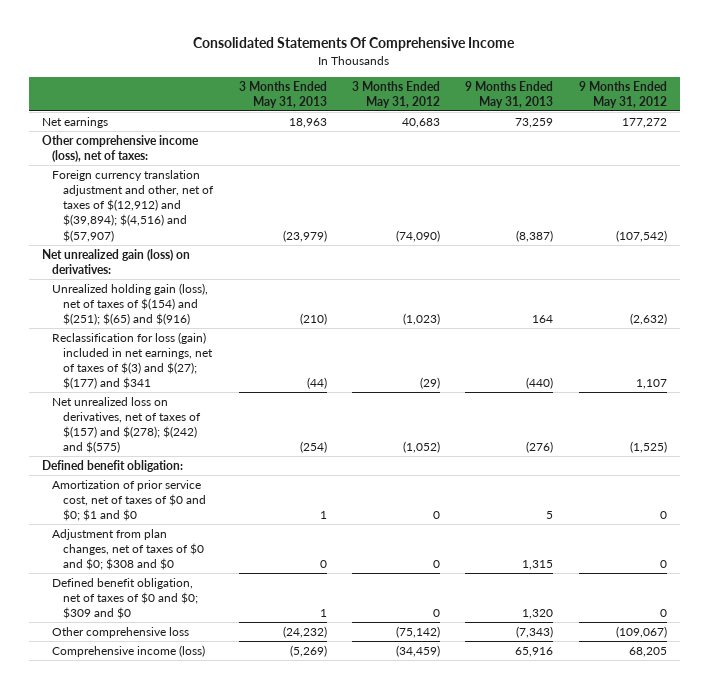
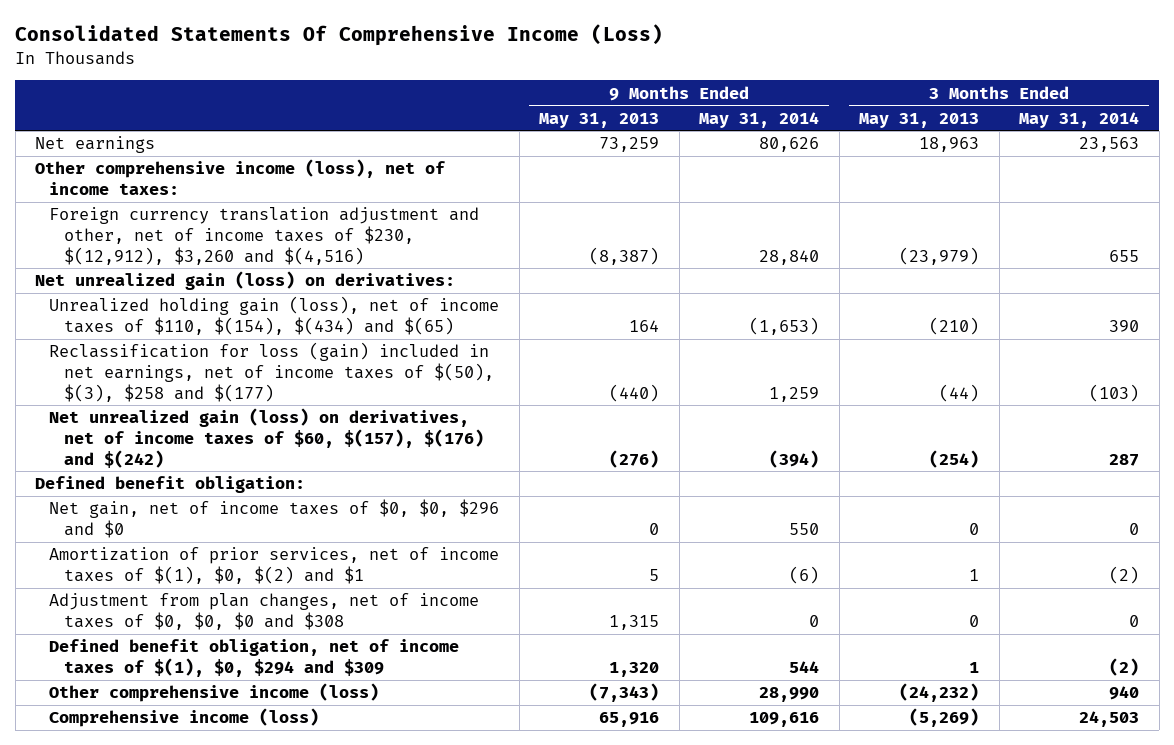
[193,37,516,52] Consolidated Statements Of Comprehensive Income -> [15,24,664,47] Consolidated Statements Of Comprehensive Income (Loss)
[351,80,440,108] 3 Months Ended May 31, 2012 -> none
[578,80,667,108] 9 Months Ended May 31, 2012 -> none
none -> [699,111,820,128] May 31, 2014
none -> [1019,111,1140,128] May 31, 2014
[41,134,199,163] Other comprehensive income (loss), net of taxes: -> [35,159,446,195] Other comprehensive income (loss), net of income taxes:
[52,169,215,242] Foreign currency translation adjustment and other, net of taxes of $(12,912) and $(39,894); $(4,516) and $(57,907) -> [49,207,480,265] Foreign currency translation adjustment and other, net of income taxes of $230, $(12,912), $3,260 and $(4,516)
[52,282,209,326] Unrealized holding gain (loss), net of taxes of $(154) and $(251); $(65) and $(916) -> [49,296,500,335] Unrealized holding gain (loss), net of income taxes of $110, $(154), $(434) and $(65)
[52,331,214,390] Reclassification for loss (gain) included in net earnings, net of taxes of $(3) and $(27); $(177) and $341 -> [49,342,494,402] Reclassification for loss (gain) included in net earnings, net of income taxes of $(50), $(3), $258 and $(177)
[52,396,202,454] Net unrealized loss on derivatives, net of taxes of $(157) and $(278); $(242) and $(575) -> [49,408,484,468] Net unrealized gain (loss) on derivatives, net of income taxes of $60, $(157), $(176) and $(242)
none -> [49,499,500,538] Net gain, net of income taxes of $0, $0, $296 and $0
[52,479,207,522] Amortization of prior service cost, net of taxes of $0 and $0; $1 and $0 -> [49,547,500,584] Amortization of prior services, net of income taxes of $(1), $0, $(2) and $1
[52,528,205,571] Adjustment from plan changes, net of taxes of $0 and $0; $308 and $0 -> [49,593,480,630] Adjustment from plan changes, net of income taxes of $0, $0, $0 and $308
[52,577,199,620] Defined benefit obligation, net of taxes of $0 and $0; $309 and $0 -> [49,639,460,677] Defined benefit obligation, net of income taxes of $(1), $0, $294 and $309
[52,626,190,638] Other comprehensive loss -> [49,683,380,703] Other comprehensive income (loss)

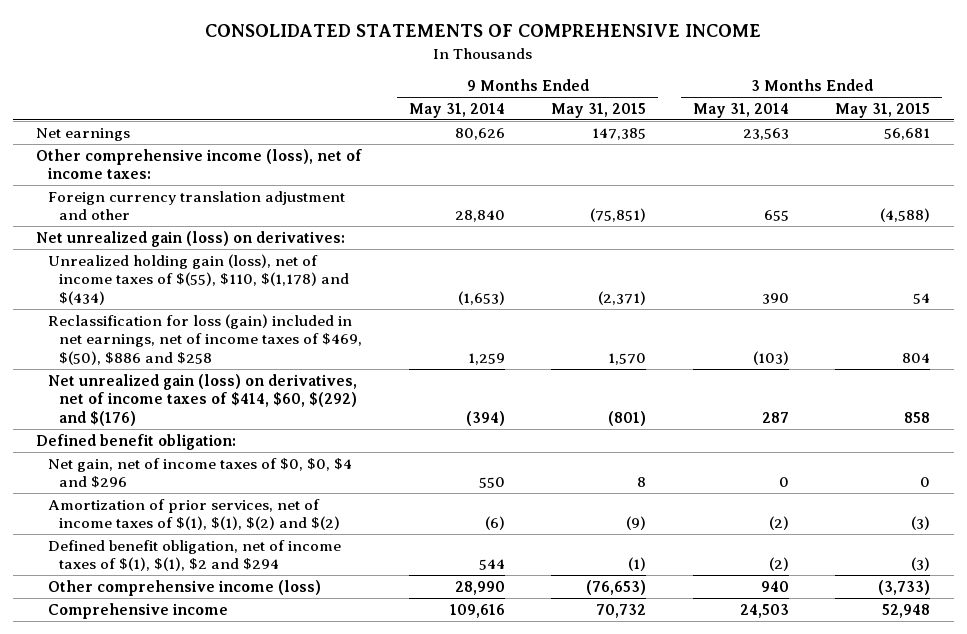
[15,24,664,47] Consolidated Statements Of Comprehensive Income (Loss) -> [205,24,762,38] CONSOLIDATED STATEMENTS OF COMPREHENSIVE INCOME
[539,112,660,128] May 31, 2013 -> none
[859,112,980,128] May 31, 2013 -> none
none -> [551,102,647,118] May 31, 2015
none -> [835,102,931,118] May 31, 2015
[49,207,480,265] Foreign currency translation adjustment and other, net of income taxes of $230, $(12,912), $3,260 and $(4,516) -> [47,190,345,221] Foreign currency translation adjustment and other
[49,296,500,335] Unrealized holding gain (loss), net of income taxes of $110, $(154), $(434) and $(65) -> [47,253,349,305] Unrealized holding gain (loss), net of income taxes of $(55), $110, $(1,178) and $(434)
[49,342,494,402] Reclassification for loss (gain) included in net earnings, net of income taxes of $(50), $(3), $258 and $(177) -> [47,313,362,365] Reclassification for loss (gain) included in net earnings, net of income taxes of $469, $(50), $886 and $258
[49,408,484,468] Net unrealized gain (loss) on derivatives, net of income taxes of $60, $(157), $(176) and $(242) -> [47,373,357,426] Net unrealized gain (loss) on derivatives, net of income taxes of $414, $60, $(292) and $(176)
[49,593,480,630] Adjustment from plan changes, net of income taxes of $0, $0, $0 and $308 -> none
[49,499,500,538] Net gain, net of income taxes of $0, $0, $296 and $0 -> [47,457,352,489] Net gain, net of income taxes of $0, $0, $4 and $296
[49,547,500,584] Amortization of prior services, net of income taxes of $(1), $0, $(2) and $1 -> [47,498,340,531] Amortization of prior services, net of income taxes of $(1), $(1), $(2) and $(2)
[49,639,460,677] Defined benefit obligation, net of income taxes of $(1), $0, $294 and $309 -> [47,539,341,572] Defined benefit obligation, net of income taxes of $(1), $(1), $2 and $294
[49,708,320,728] Comprehensive income (loss) -> [47,602,228,619] Comprehensive income

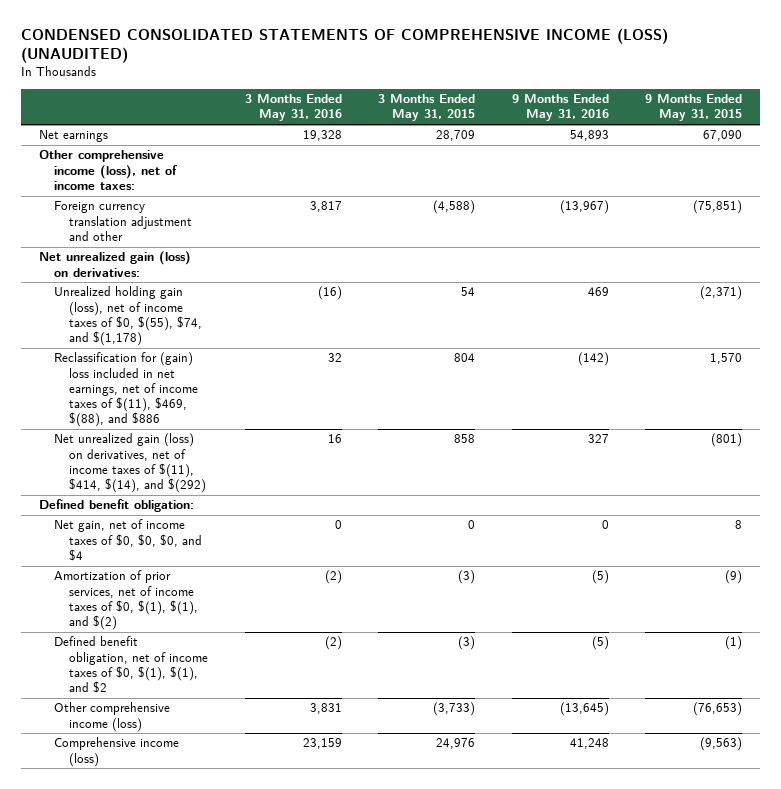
[205,24,762,38] CONSOLIDATED STATEMENTS OF COMPREHENSIVE INCOME -> [20,27,668,64] CONDENSED CONSOLIDATED STATEMENTS OF COMPREHENSIVE INCOME (LOSS) (UNAUDITED)
[408,102,505,118] May 31, 2014 -> none
[692,102,789,118] May 31, 2014 -> none
none -> [244,94,342,122] 3 Months Ended May 31, 2016
none -> [511,94,609,122] 9 Months Ended May 31, 2016
[592,127,647,140] 147,385 -> [703,130,743,142] 67,090
[884,127,931,140] 56,681 -> [436,130,476,142] 28,709
[47,253,349,305] Unrealized holding gain (loss), net of income taxes of $(55), $110, $(1,178) and $(434) -> [54,286,203,347] Unrealized holding gain (loss), net of income taxes of $0, $(55), $74, and $(1,178)
[47,313,362,365] Reclassification for loss (gain) included in net earnings, net of income taxes of $469, $(50), $886 and $258 -> [54,352,199,428] Reclassification for (gain) loss included in net earnings, net of income taxes of $(11), $469, $(88), and $886
[47,373,357,426] Net unrealized gain (loss) on derivatives, net of income taxes of $414, $60, $(292) and $(176) -> [54,433,207,494] Net unrealized gain (loss) on derivatives, net of income taxes of $(11), $414, $(14), and $(292)
[47,457,352,489] Net gain, net of income taxes of $0, $0, $4 and $296 -> [54,519,203,561] Net gain, net of income taxes of $0, $0, $0, and $4
[47,498,340,531] Amortization of prior services, net of income taxes of $(1), $(1), $(2) and $(2) -> [54,570,199,631] Amortization of prior services, net of income taxes of $0, $(1), $(1), and $(2)
[47,539,341,572] Defined benefit obligation, net of income taxes of $(1), $(1), $2 and $294 -> [54,636,209,694] Defined benefit obligation, net of income taxes of $0, $(1), $(1), and $2
[47,602,228,619] Comprehensive income -> [54,737,180,767] Comprehensive income (loss)
[596,603,647,618] 70,732 -> [700,737,743,752] (9,563)
[882,603,931,618] 52,948 -> [436,738,476,750] 24,976

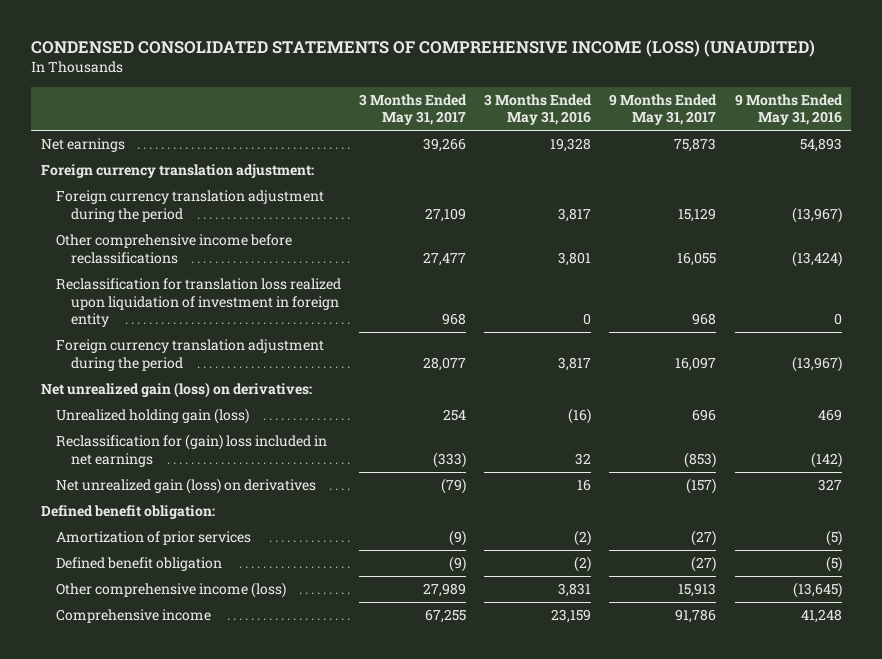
[378,94,476,122] 3 Months Ended May 31, 2015 -> none
[645,94,743,122] 9 Months Ended May 31, 2015 -> none
none -> [358,93,467,126] 3 Months Ended May 31, 2017
none -> [609,93,718,126] 9 Months Ended May 31, 2017
[38,150,178,190] Other comprehensive income (loss), net of income taxes: -> none
none -> [40,164,314,179] Foreign currency translation adjustment:
none -> [55,190,324,222] Foreign currency translation adjustment during the period
none -> [55,234,292,264] Other comprehensive income before reclassifications
none -> [55,278,341,328] Reclassification for translation loss realized upon liquidation of investment in foreign entity
[54,201,193,241] Foreign currency translation adjustment and other -> [55,339,324,371] Foreign currency translation adjustment during the period
[54,286,203,347] Unrealized holding gain (loss), net of income taxes of $0, $(55), $74, and $(1,178) -> [55,408,249,425] Unrealized holding gain (loss)
[54,352,199,428] Reclassification for (gain) loss included in net earnings, net of income taxes of $(11), $469, $(88), and $886 -> [55,434,327,467] Reclassification for (gain) loss included in net earnings
[54,433,207,494] Net unrealized gain (loss) on derivatives, net of income taxes of $(11), $414, $(14), and $(292) -> [55,478,316,495] Net unrealized gain (loss) on derivatives
[54,519,203,561] Net gain, net of income taxes of $0, $0, $0, and $4 -> none
[54,570,199,631] Amortization of prior services, net of income taxes of $0, $(1), $(1), and $(2) -> [55,531,251,546] Amortization of prior services
[54,636,209,694] Defined benefit obligation, net of income taxes of $0, $(1), $(1), and $2 -> [55,557,222,572] Defined benefit obligation
[54,737,180,767] Comprehensive income (loss) -> [55,609,211,624] Comprehensive income

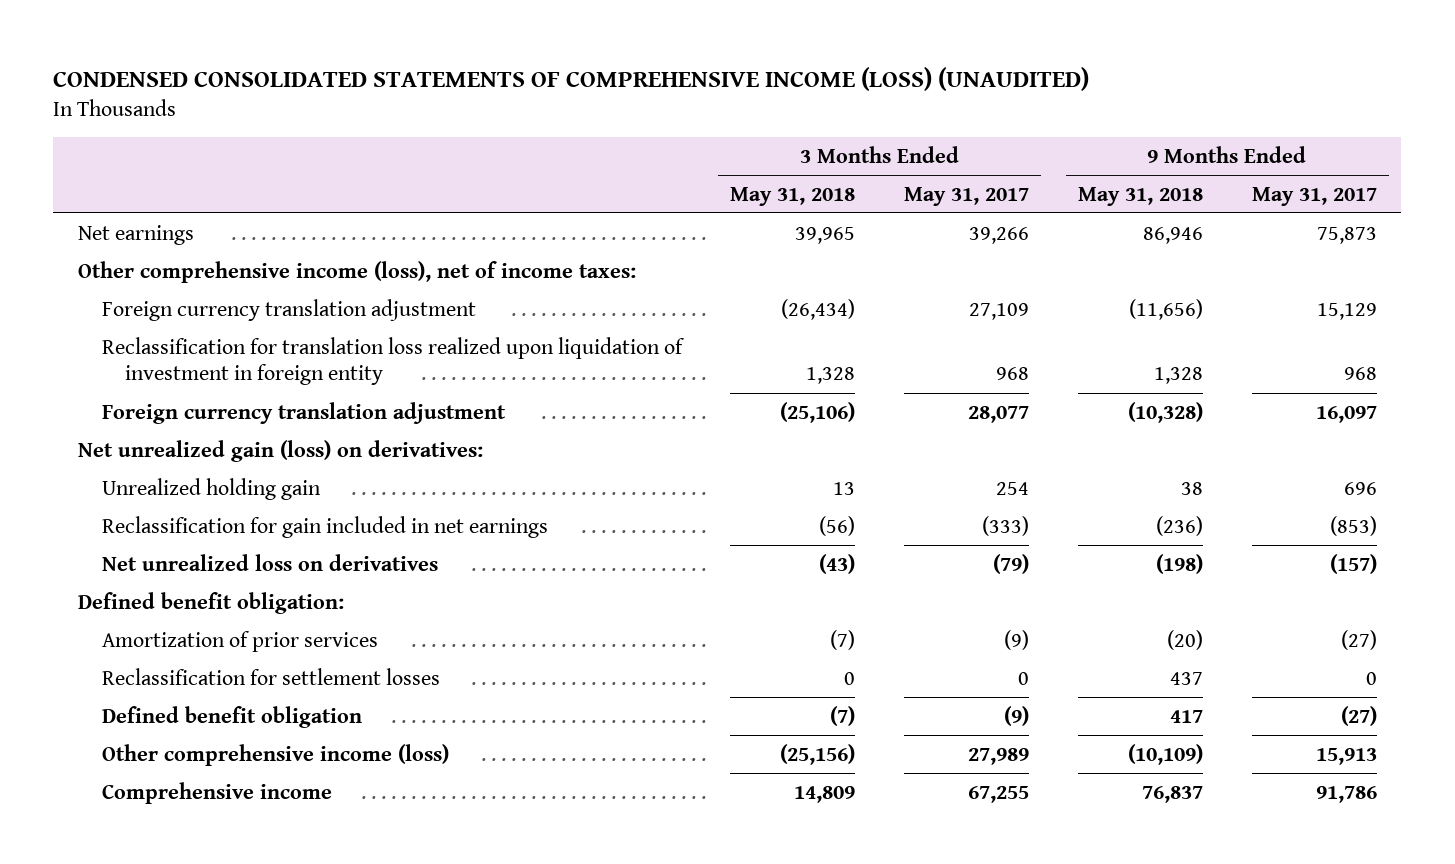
[484,93,593,126] 3 Months Ended May 31, 2016 -> none
[734,93,843,126] 9 Months Ended May 31, 2016 -> none
none -> [730,186,856,206] May 31, 2018
none -> [1078,186,1204,206] May 31, 2018
[40,164,314,179] Foreign currency translation adjustment: -> none
[55,234,292,264] Other comprehensive income before reclassifications -> none
none -> [77,260,636,283] Other comprehensive income (loss), net of income taxes:
[55,190,324,222] Foreign currency translation adjustment during the period -> [101,298,476,321] Foreign currency translation adjustment
[55,339,324,371] Foreign currency translation adjustment during the period -> [101,401,506,424] Foreign currency translation adjustment
[55,408,249,425] Unrealized holding gain (loss) -> [101,477,321,500] Unrealized holding gain
[55,434,327,467] Reclassification for (gain) loss included in net earnings -> [101,515,548,538] Reclassification for gain included in net earnings
[55,478,316,495] Net unrealized gain (loss) on derivatives -> [101,553,438,571] Net unrealized loss on derivatives
none -> [101,667,440,685] Reclassification for settlement losses

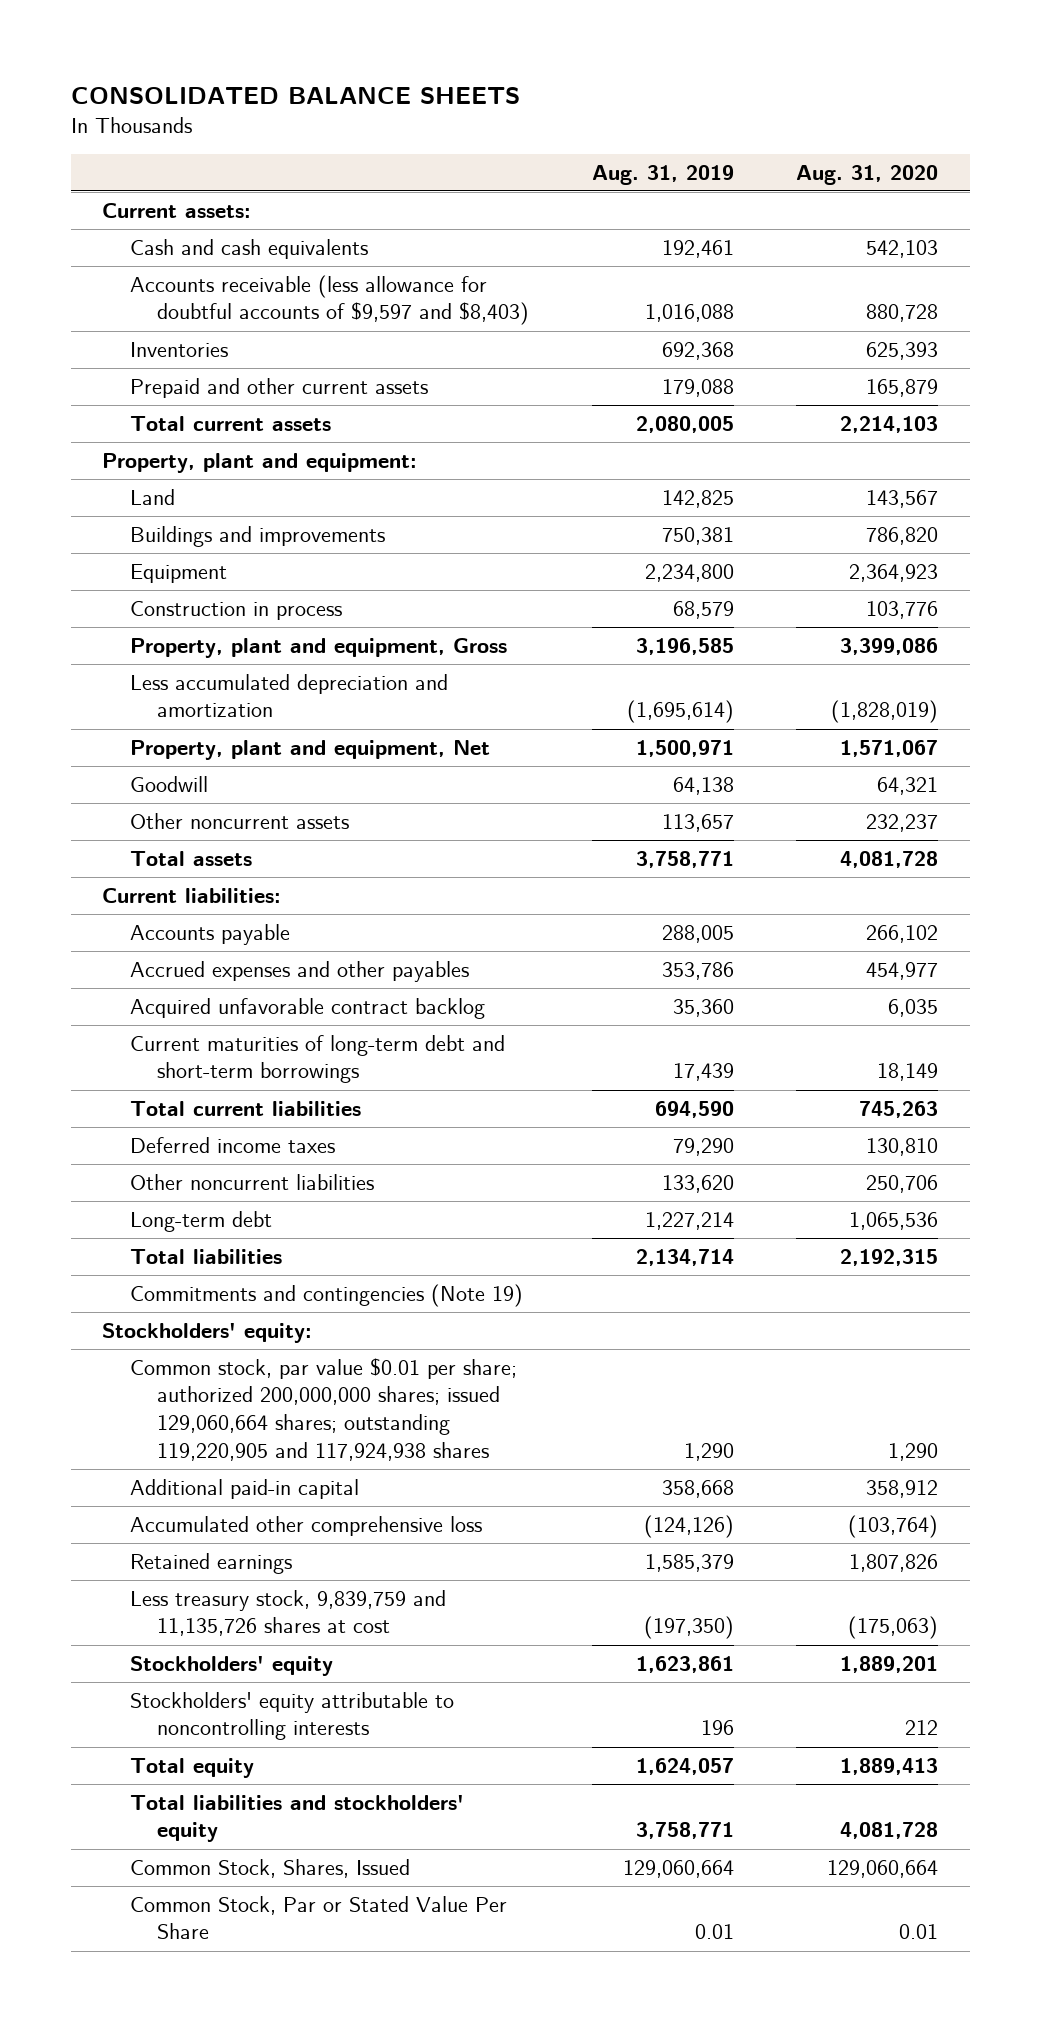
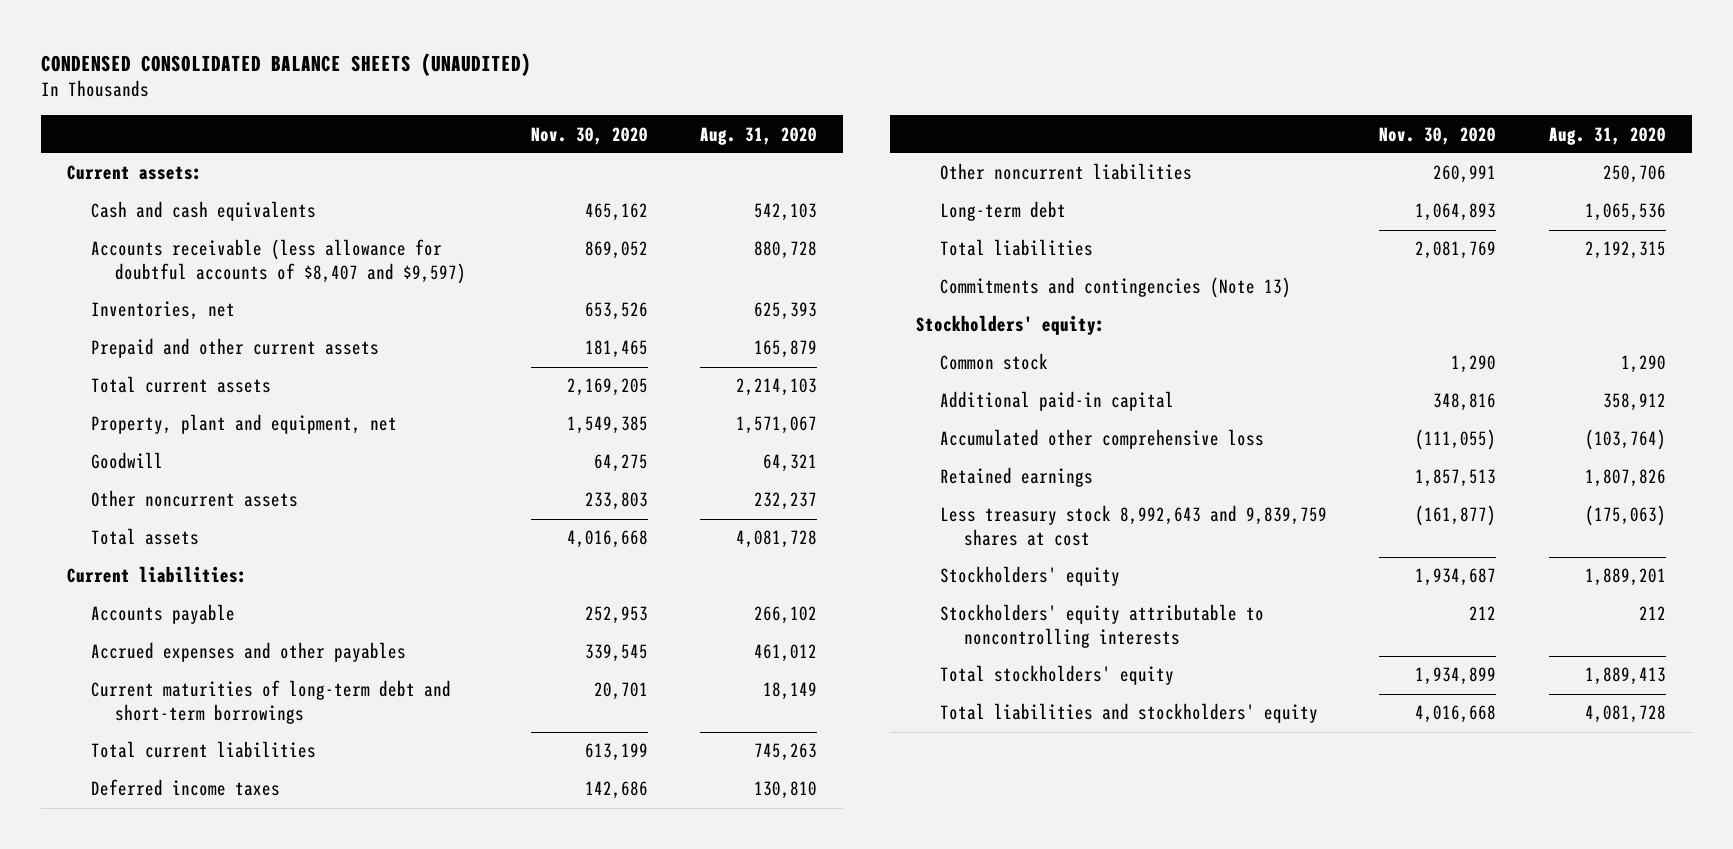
[70,87,520,105] CONSOLIDATED BALANCE SHEETS -> [41,52,532,76] CONDENSED CONSOLIDATED BALANCE SHEETS (UNAUDITED)
[591,164,734,185] Aug. 31, 2019 -> none
none -> [530,126,648,145] Nov. 30, 2020
[129,274,529,326] Accounts receivable (less allowance for doubtful accounts of $9,597 and $8,403) -> [91,239,467,284] Accounts receivable (less allowance for doubtful accounts of $8,407 and $9,597)
[129,341,228,357] Inventories -> [91,301,236,321] Inventories, net
[102,452,418,473] Property, plant and equipment: -> none
[129,488,175,505] Land -> none
[129,525,385,547] Buildings and improvements -> none
[129,563,227,583] Equipment -> none
[129,600,342,620] Construction in process -> none
[129,637,507,658] Property, plant and equipment, Gross -> none
[129,673,448,718] Less accumulated depreciation and amortization -> none
[129,739,490,760] Property, plant and equipment, Net -> [91,414,398,435] Property, plant and equipment, net
[129,997,485,1019] Acquired unfavorable contract backlog -> none
[866,961,939,980] 454,977 -> [753,644,817,663] 461,012
[129,1283,523,1307] Commitments and contingencies (Note 19) -> [940,277,1292,299] Commitments and contingencies (Note 13)
[129,1357,517,1461] Common stock, par value $0.01 per share; authorized 200,000,000 shares; issued 129,060,664 shares; outstanding 119,220,905 and 117,924,938 shares -> [940,353,1049,371] Common stock
[129,1589,446,1637] Less treasury stock, 9,839,759 and 11,135,726 shares at cost -> [940,505,1328,546] Less treasury stock 8,992,643 and 9,839,759 shares at cost
[129,1757,254,1778] Total equity -> [940,665,1175,686] Total stockholders' equity
[129,1858,410,1878] Common Stock, Shares, Issued -> none
[129,1895,507,1940] Common Stock, Par or Stated Value Per Share -> none

